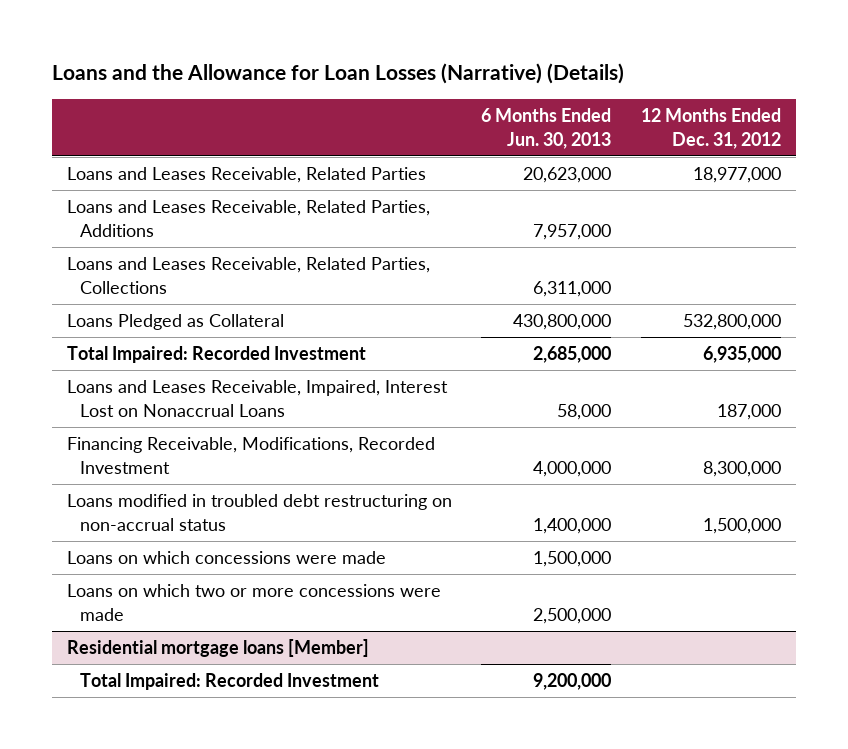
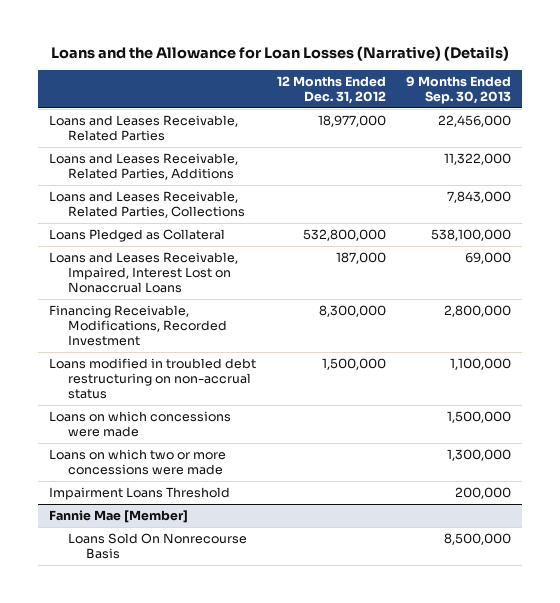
[481,107,612,149] 6 Months Ended Jun. 30, 2013 -> none
none -> [406,76,512,105] 9 Months Ended Sep. 30, 2013
[66,346,366,364] Total Impaired: Recorded Investment -> none
[66,639,369,658] Residential mortgage loans [Member] -> none
[80,673,380,691] Total Impaired: Recorded Investment -> none
none -> [48,486,230,500] Impairment Loans Threshold
none -> [48,509,188,523] Fannie Mae [Member]
none -> [67,532,247,559] Loans Sold On Nonrecourse Basis

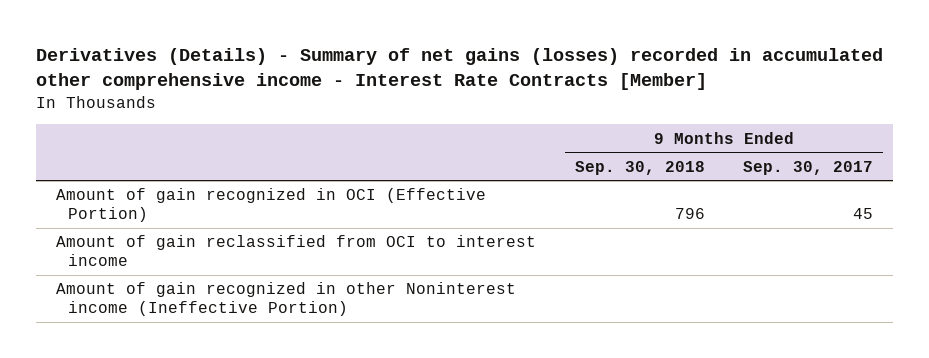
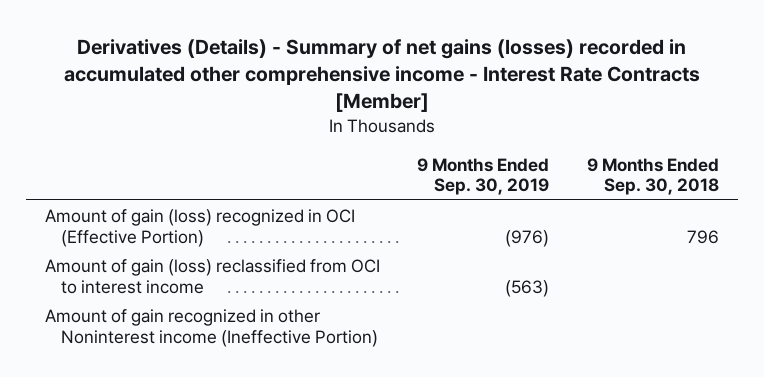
[743,160,874,175] Sep. 30, 2017 -> none
none -> [417,157,550,196] 9 Months Ended Sep. 30, 2019
[55,188,486,223] Amount of gain recognized in OCI (Effective Portion) -> [44,209,355,247] Amount of gain (loss) recognized in OCI (Effective Portion)
[55,235,536,267] Amount of gain reclassified from OCI to interest income -> [44,259,380,294] Amount of gain (loss) reclassified from OCI to interest income

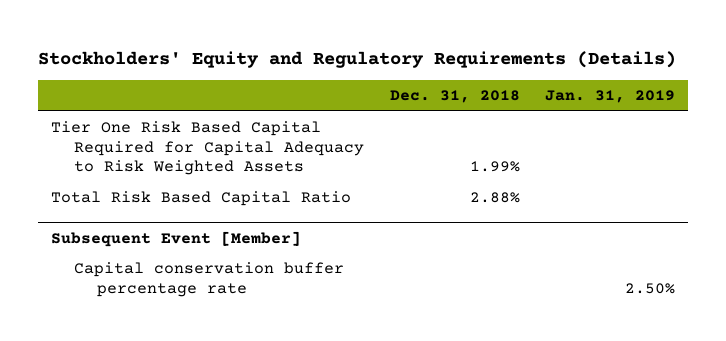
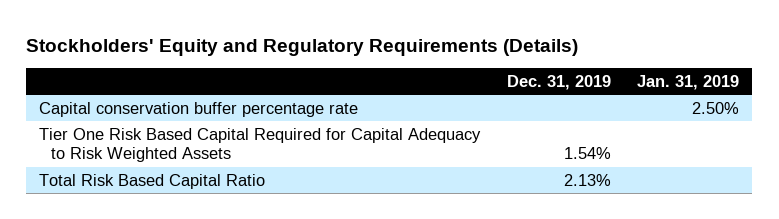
[389,90,520,104] Dec. 31, 2018 -> none
none -> [506,74,611,90] Dec. 31, 2019
none -> [39,101,359,117] Capital conservation buffer percentage rate
[51,230,302,247] Subsequent Event [Member] -> none
[74,262,345,297] Capital conservation buffer percentage rate -> none

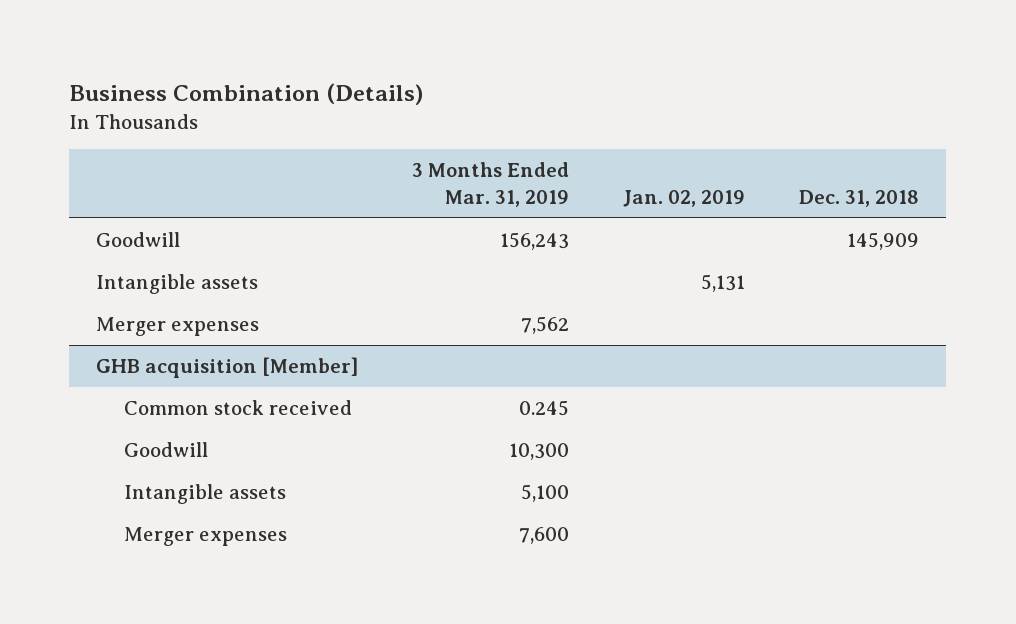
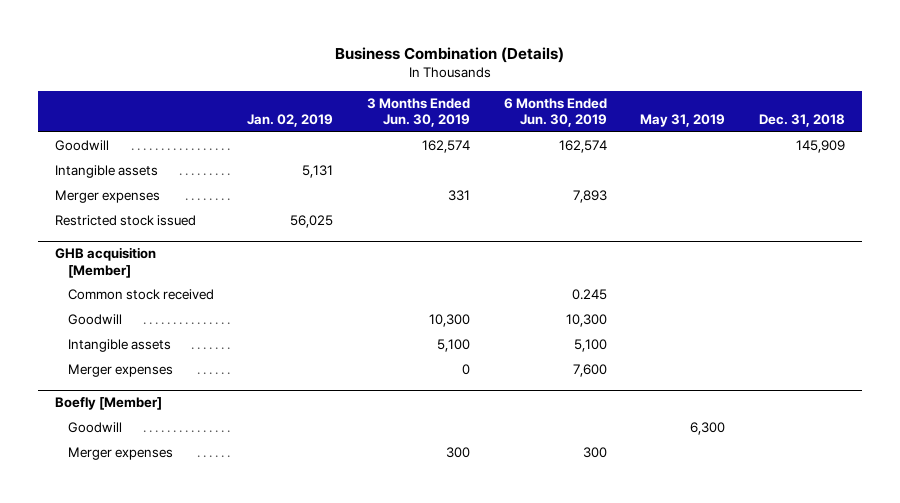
[412,162,570,208] 3 Months Ended Mar. 31, 2019 -> none
none -> [366,97,470,128] 3 Months Ended Jun. 30, 2019
none -> [503,97,607,128] 6 Months Ended Jun. 30, 2019
none -> [640,114,726,128] May 31, 2019
none -> [54,215,196,227] Restricted stock issued
none -> [54,397,162,411] Boefly [Member]
none -> [67,422,122,434] Goodwill
none -> [67,447,173,461] Merger expenses

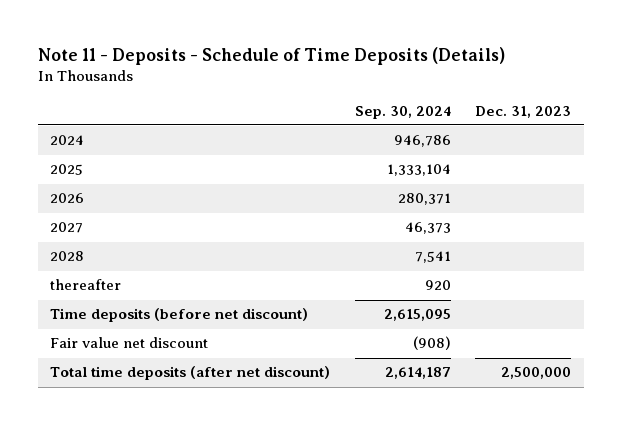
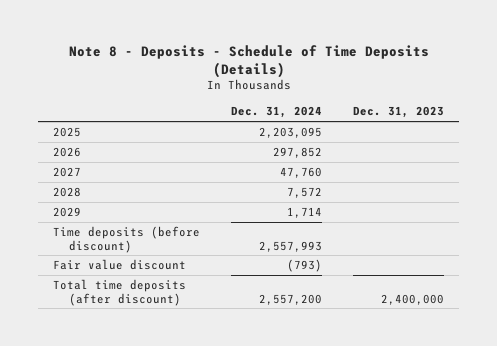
[37,47,505,66] Note 11 - Deposits - Schedule of Time Deposits (Details) -> [68,44,429,78] Note 8 - Deposits - Schedule of Time Deposits (Details)
[354,105,451,119] Sep. 30, 2024 -> none
none -> [231,106,323,119] Dec. 31, 2024
[49,135,84,146] 2024 -> none
[49,279,121,291] thereafter -> none
none -> [53,207,82,218] 2029
[49,308,308,323] Time deposits (before net discount) -> [53,226,201,253] Time deposits (before discount)
[49,337,208,349] Fair value net discount -> [53,259,187,271] Fair value discount
[49,366,330,381] Total time deposits (after net discount) -> [53,279,187,306] Total time deposits (after discount)
[501,367,572,380] 2,500,000 -> [380,293,444,305] 2,400,000

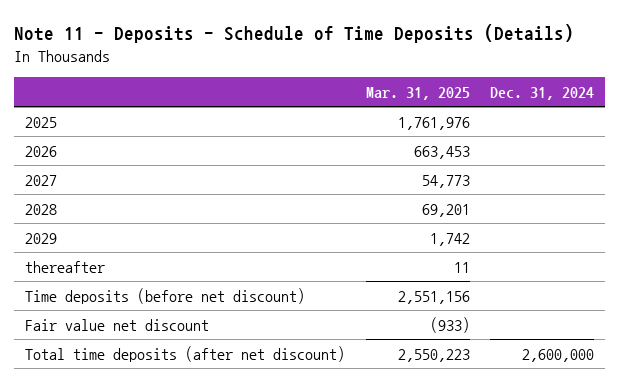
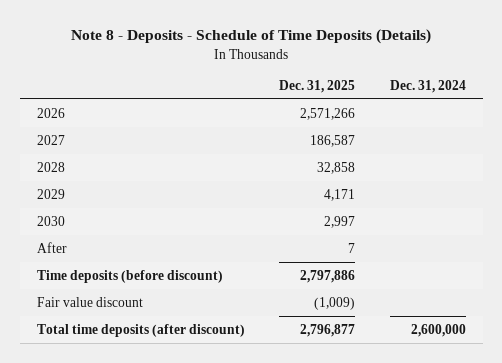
[14,24,575,44] Note 11 - Deposits - Schedule of Time Deposits (Details) -> [71,29,432,45] Note 8 - Deposits - Schedule of Time Deposits (Details)
[365,86,470,100] Mar. 31, 2025 -> none
none -> [279,79,356,93] Dec. 31, 2025
[24,116,57,128] 2025 -> none
none -> [36,215,65,226] 2030
[24,260,105,273] thereafter -> [36,241,67,253] After
[24,287,305,304] Time deposits (before net discount) -> [36,269,223,283] Time deposits (before discount)
[24,318,209,331] Fair value net discount -> [36,296,143,307] Fair value discount
[24,345,345,362] Total time deposits (after net discount) -> [36,323,245,337] Total time deposits (after discount)

